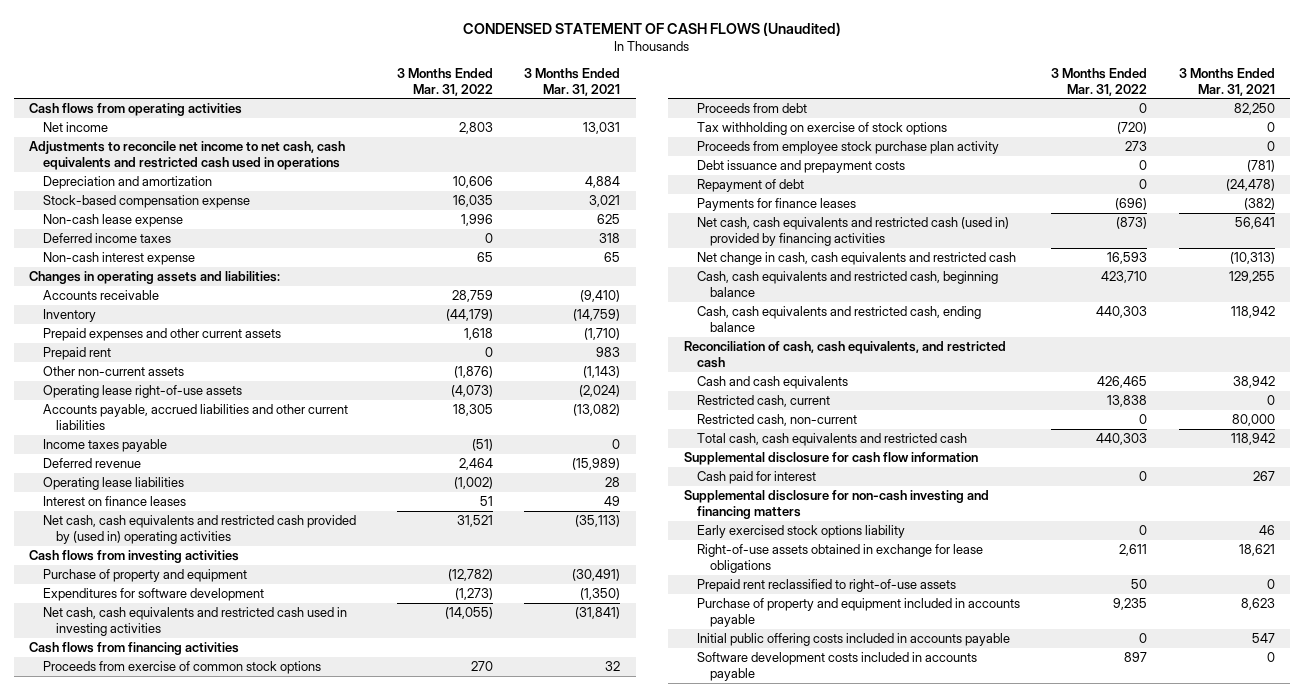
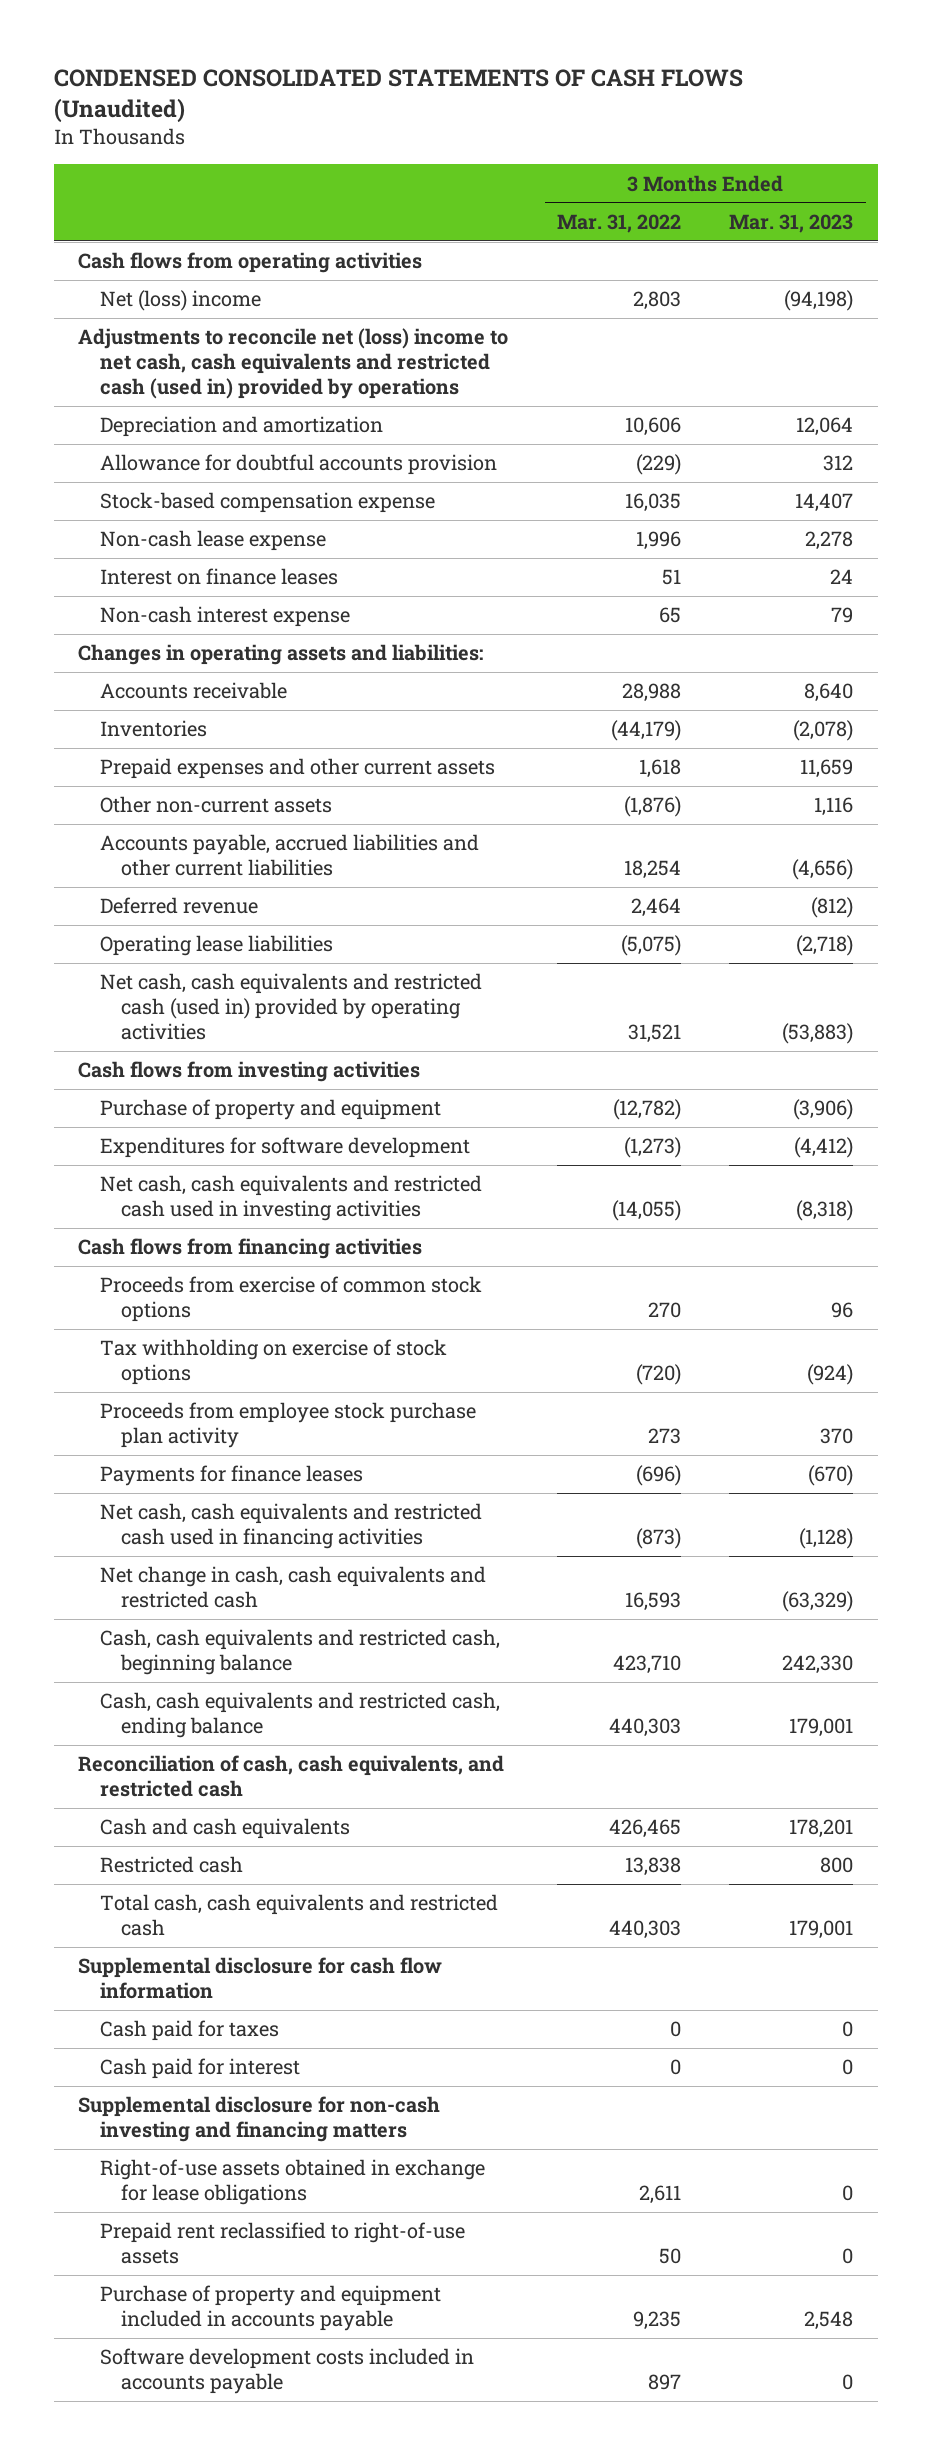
[463,21,842,36] CONDENSED STATEMENT OF CASH FLOWS (Unaudited) -> [54,68,744,123] CONDENSED CONSOLIDATED STATEMENTS OF CASH FLOWS (Unaudited)
[524,67,621,96] 3 Months Ended Mar. 31, 2021 -> none
none -> [729,213,854,233] Mar. 31, 2023
[42,122,108,133] Net income -> [99,290,261,312] Net (loss) income
[29,141,346,170] Adjustments to reconcile net income to net cash, cash equivalents and restricted cash used in operations -> [78,328,509,399] Adjustments to reconcile net (loss) income to net cash, cash equivalents and restricted cash (used in) provided by operations
none -> [99,454,497,476] Allowance for doubtful accounts provision
[42,233,171,244] Deferred income taxes -> none
[42,496,186,507] Interest on finance leases -> [99,568,338,586] Interest on finance leases
[452,290,494,303] 28,759 -> [621,683,681,703] 28,988
[42,309,96,323] Inventory -> [99,720,207,738] Inventories
[42,347,111,361] Prepaid rent -> none
[42,385,242,399] Operating lease right-of-use assets -> none
[42,439,167,453] Income taxes payable -> none
[453,404,494,417] 18,305 -> [623,860,681,880] 18,254
[454,477,494,490] (1,002) -> [620,935,681,957] (5,075)
[42,515,356,544] Net cash, cash equivalents and restricted cash provided by (used in) operating activities -> [99,973,482,1040] Net cash, cash equivalents and restricted cash (used in) provided by operating activities
[696,103,807,114] Proceeds from debt -> none
[696,160,905,174] Debt issuance and prepayment costs -> none
[696,179,804,193] Repayment of debt -> none
[696,217,1009,246] Net cash, cash equivalents and restricted cash (used in) provided by financing activities -> [99,1503,482,1550] Net cash, cash equivalents and restricted cash used in financing activities
[696,414,857,427] Restricted cash, non-current -> none
[696,395,830,408] Restricted cash, current -> [99,1856,243,1874] Restricted cash
none -> [99,2020,279,2042] Cash paid for taxes
[696,525,905,539] Early exercised stock options liability -> none
[696,633,1010,647] Initial public offering costs included in accounts payable -> none

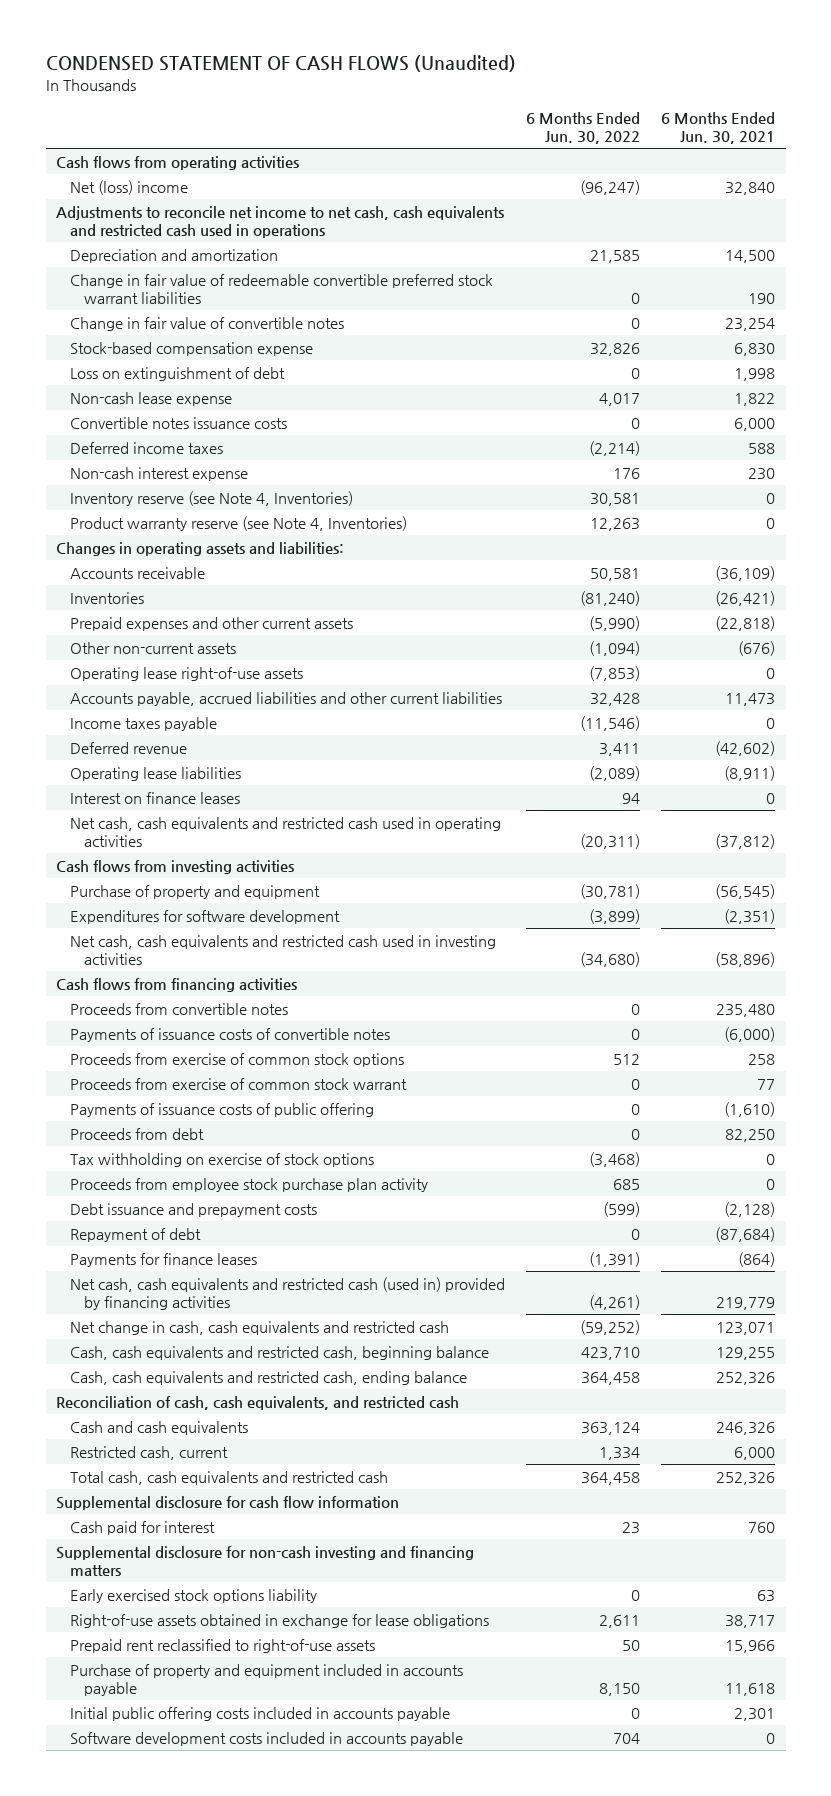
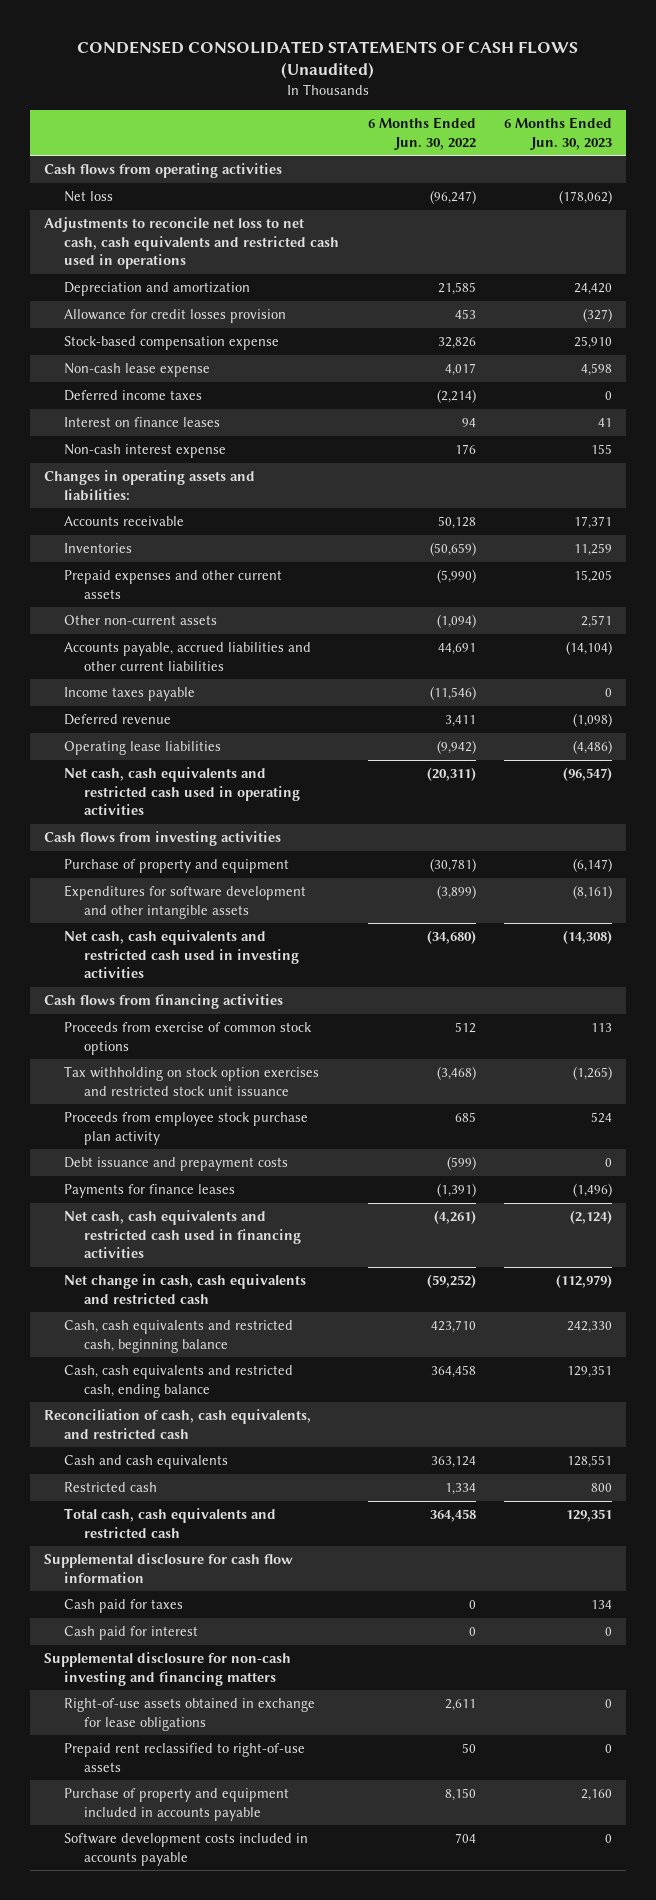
[45,55,516,73] CONDENSED STATEMENT OF CASH FLOWS (Unaudited) -> [76,40,578,80] CONDENSED CONSOLIDATED STATEMENTS OF CASH FLOWS (Unaudited)
[661,111,776,145] 6 Months Ended Jun. 30, 2021 -> none
none -> [503,117,612,150] 6 Months Ended Jun. 30, 2023
[70,179,189,195] Net (loss) income -> [64,191,114,203] Net loss
[56,205,505,239] Adjustments to reconcile net income to net cash, cash equivalents and restricted cash used in operations -> [43,217,340,269] Adjustments to reconcile net loss to net cash, cash equivalents and restricted cash used in operations
[70,273,494,305] Change in fair value of redeemable convertible preferred stock warrant liabilities -> none
[70,316,345,331] Change in fair value of convertible notes -> none
none -> [64,309,287,324] Allowance for credit losses provision
[70,366,286,381] Loss on extinguishment of debt -> none
[70,416,288,429] Convertible notes issuance costs -> none
[70,791,241,804] Interest on finance leases -> [64,417,221,428] Interest on finance leases
[70,490,354,506] Inventory reserve (see Note 4, Inventories) -> none
[70,515,408,531] Product warranty reserve (see Note 4, Inventories) -> none
[590,567,641,581] 50,581 -> [437,516,476,530] 50,128
[580,590,641,606] (81,240) -> [429,542,476,557] (50,659)
[70,666,304,681] Operating lease right-of-use assets -> none
[590,692,641,706] 32,428 -> [437,643,476,656] 44,691
[589,765,641,781] (2,089) -> [436,740,476,755] (9,942)
[70,909,341,924] Expenditures for software development -> [64,885,307,919] Expenditures for software development and other intangible assets
[70,1002,289,1015] Proceeds from convertible notes -> none
[70,1027,391,1042] Payments of issuance costs of convertible notes -> none
[70,1077,408,1090] Proceeds from exercise of common stock warrant -> none
[70,1102,375,1117] Payments of issuance costs of public offering -> none
[70,1127,205,1140] Proceeds from debt -> none
[70,1152,375,1167] Tax withholding on exercise of stock options -> [64,1066,320,1096] Tax withholding on stock option exercises and restricted stock unit issuance
[70,1227,202,1242] Repayment of debt -> none
[70,1276,506,1311] Net cash, cash equivalents and restricted cash (used in) provided by financing activities -> [64,1210,302,1258] Net cash, cash equivalents and restricted cash used in financing activities
[70,1445,229,1460] Restricted cash, current -> [64,1482,158,1493] Restricted cash
none -> [64,1599,184,1614] Cash paid for taxes
[622,1521,641,1534] 23 -> [468,1627,476,1637] 0
[70,1588,318,1603] Early exercised stock options liability -> none
[70,1706,451,1721] Initial public offering costs included in accounts payable -> none

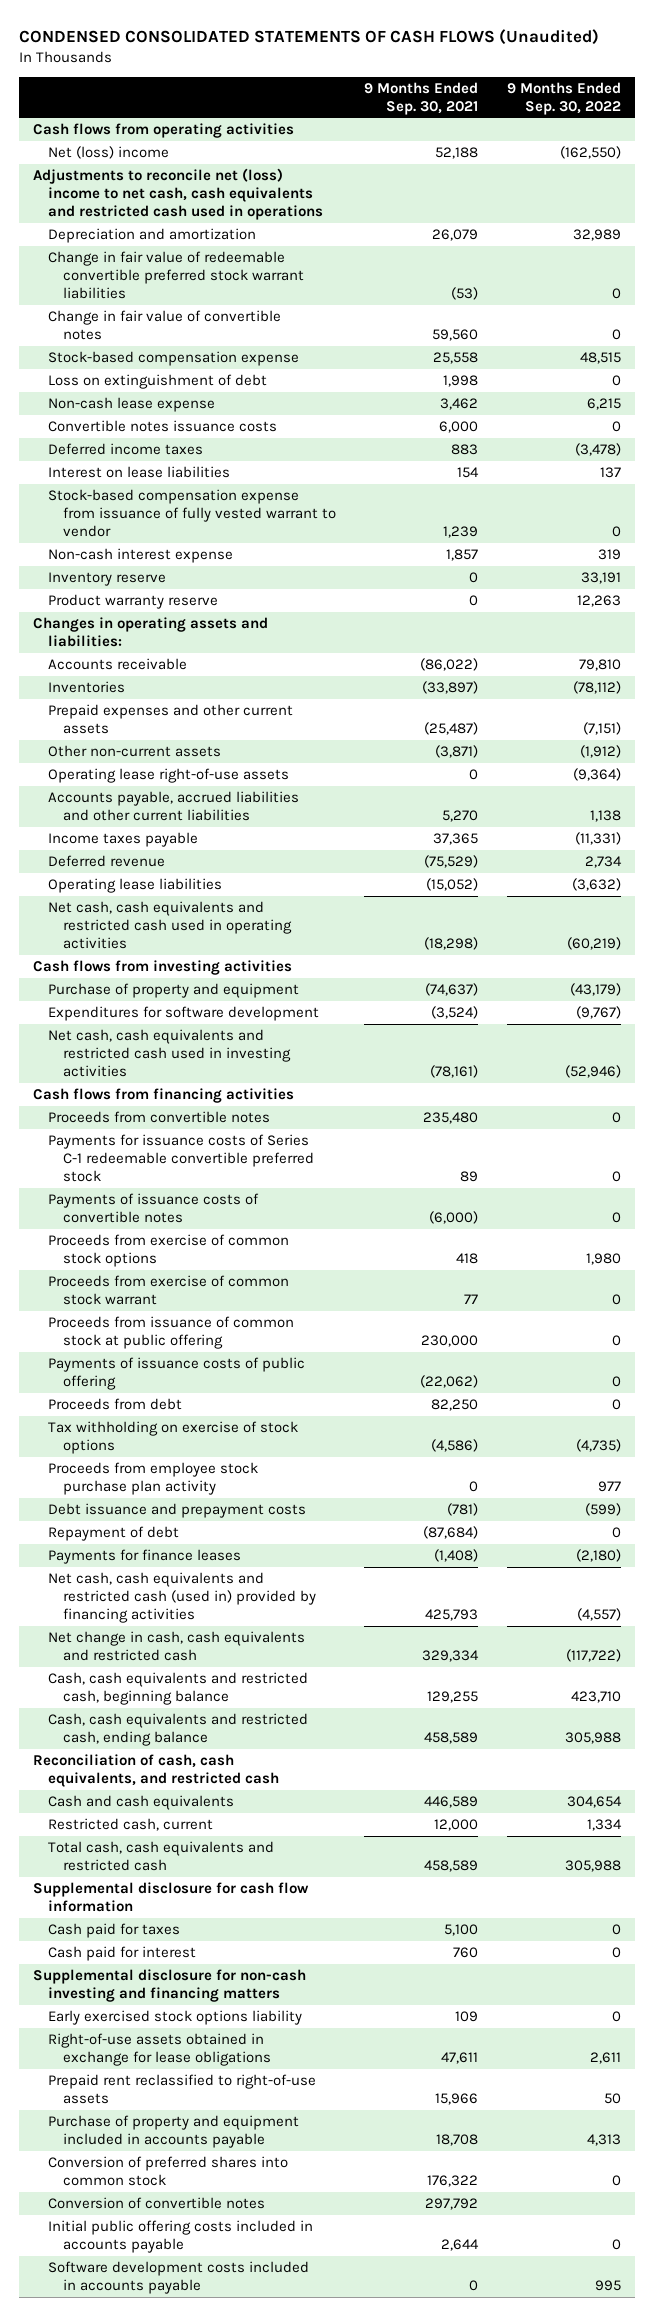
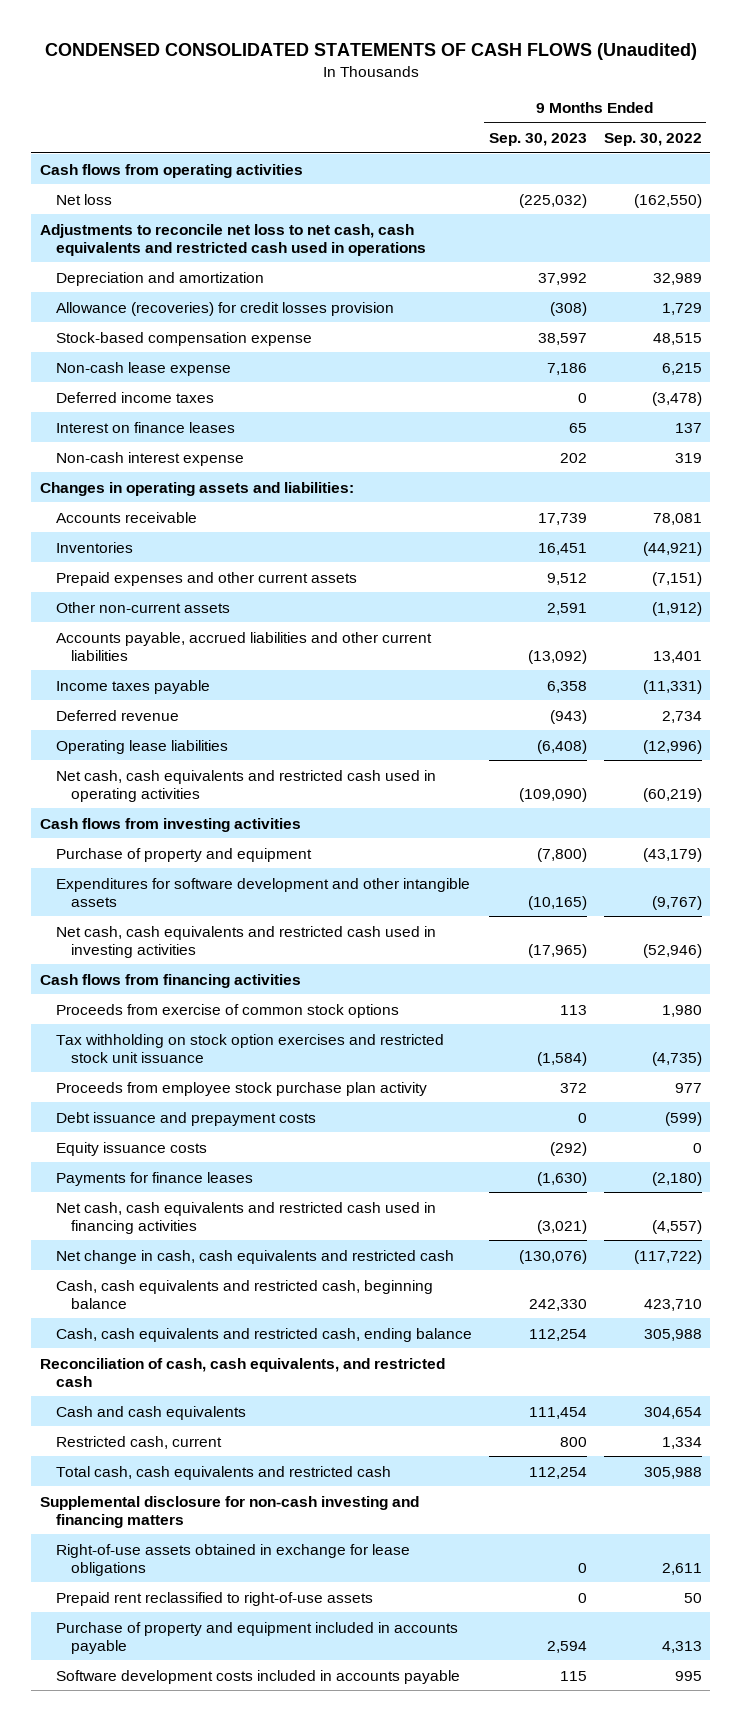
[364,81,479,115] 9 Months Ended Sep. 30, 2021 -> none
none -> [488,132,587,146] Sep. 30, 2023
[47,145,169,159] Net (loss) income -> [55,193,112,205] Net loss
[33,167,323,221] Adjustments to reconcile net (loss) income to net cash, cash equivalents and restricted cash used in operations -> [39,223,426,256] Adjustments to reconcile net loss to net cash, cash equivalents and restricted cash used in operations
[47,250,304,300] Change in fair value of redeemable convertible preferred stock warrant liabilities -> none
[47,309,281,341] Change in fair value of convertible notes -> none
none -> [55,301,394,316] Allowance (recoveries) for credit losses provision
[47,373,267,389] Loss on extinguishment of debt -> none
[47,419,277,432] Convertible notes issuance costs -> none
[47,488,336,538] Stock-based compensation expense from issuance of fully vested warrant to vendor -> none
[47,465,230,478] Interest on lease liabilities -> [55,421,235,433] Interest on finance leases
[47,571,166,586] Inventory reserve -> none
[47,593,218,609] Product warranty reserve -> none
[578,658,621,671] 79,810 -> [652,512,702,525] 78,081
[572,680,621,694] (78,112) -> [642,541,702,556] (44,921)
[47,767,289,783] Operating lease right-of-use assets -> none
[589,810,621,823] 1,138 -> [652,650,702,663] 13,401
[571,877,621,891] (3,632) -> [642,739,702,754] (12,996)
[47,1005,319,1021] Expenditures for software development -> [55,877,470,907] Expenditures for software development and other intangible assets
[47,1110,270,1123] Proceeds from convertible notes -> none
[47,1133,314,1183] Payments for issuance costs of Series C-1 redeemable convertible preferred stock -> none
[47,1192,259,1224] Payments of issuance costs of convertible notes -> none
[47,1274,289,1306] Proceeds from exercise of common stock warrant -> none
[47,1315,294,1350] Proceeds from issuance of common stock at public offering -> none
[47,1356,305,1391] Payments of issuance costs of public offering -> none
[47,1397,182,1410] Proceeds from debt -> none
[47,1420,298,1455] Tax withholding on exercise of stock options -> [55,1033,444,1063] Tax withholding on stock option exercises and restricted stock unit issuance
[47,1525,179,1541] Repayment of debt -> none
none -> [55,1141,207,1156] Equity issuance costs
[47,1571,316,1624] Net cash, cash equivalents and restricted cash (used in) provided by financing activities -> [55,1201,436,1234] Net cash, cash equivalents and restricted cash used in financing activities
[33,1881,310,1913] Supplemental disclosure for cash flow information -> none
[47,1922,180,1938] Cash paid for taxes -> none
[47,1945,196,1961] Cash paid for interest -> none
[47,2009,302,2025] Early exercised stock options liability -> none
[47,2155,288,2187] Conversion of preferred shares into common stock -> none
[47,2196,265,2209] Conversion of convertible notes -> none
[47,2219,313,2254] Initial public offering costs included in accounts payable -> none

